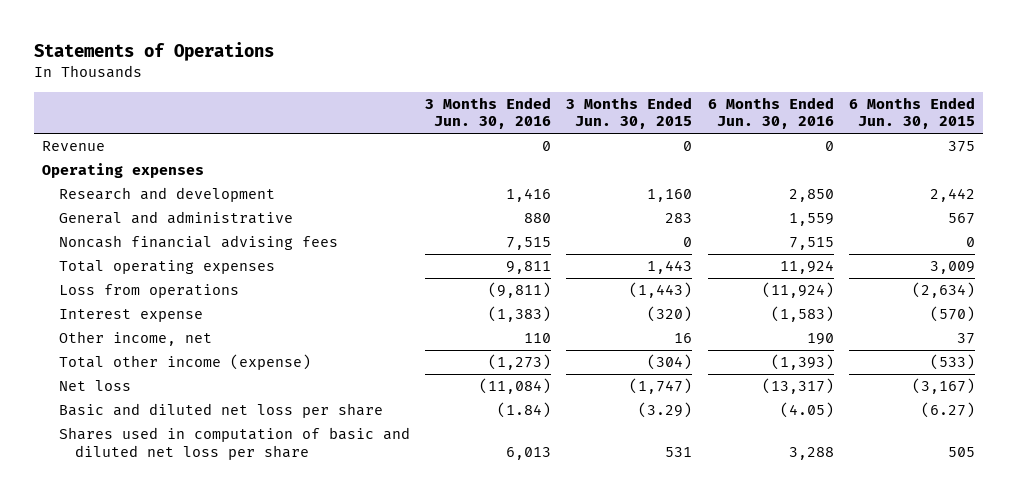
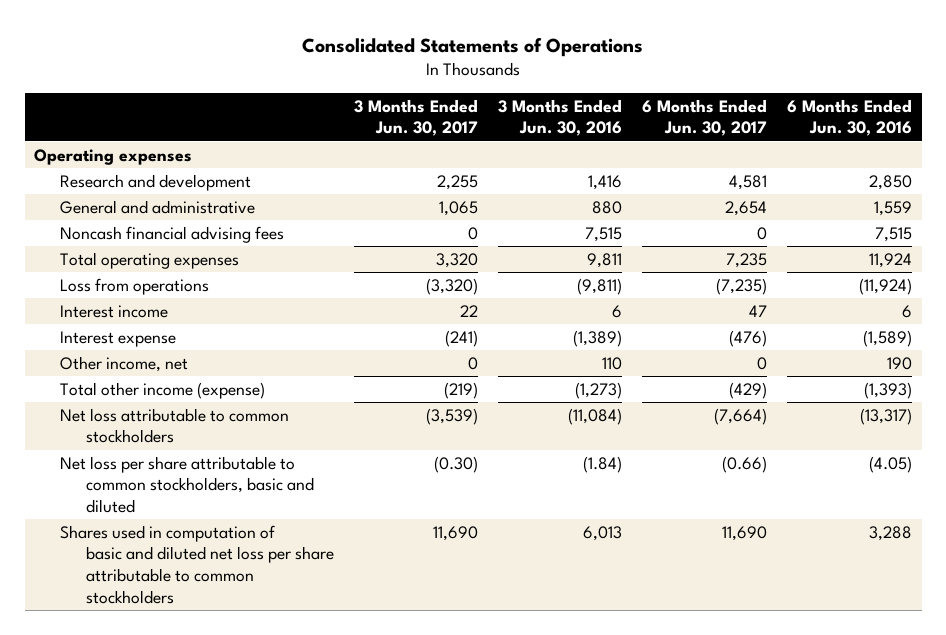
[34,42,275,62] Statements of Operations -> [302,37,644,57] Consolidated Statements of Operations
[566,96,693,130] 3 Months Ended Jun. 30, 2015 -> none
[848,96,975,130] 6 Months Ended Jun. 30, 2015 -> none
none -> [354,98,479,137] 3 Months Ended Jun. 30, 2017
none -> [642,98,768,137] 6 Months Ended Jun. 30, 2017
[42,141,106,152] Revenue -> none
none -> [60,304,169,318] Interest income
[487,306,551,323] (1,383) -> [573,329,623,347] (1,389)
[770,306,834,323] (1,583) -> [862,329,912,347] (1,589)
[58,380,131,392] Net loss -> [60,407,290,444] Net loss attributable to common stockholders
[58,403,383,419] Basic and diluted net loss per share -> [60,455,315,514] Net loss per share attributable to common stockholders, basic and diluted
[58,427,410,460] Shares used in computation of basic and diluted net loss per share -> [60,524,335,604] Shares used in computation of basic and diluted net loss per share attributable to common stockholders

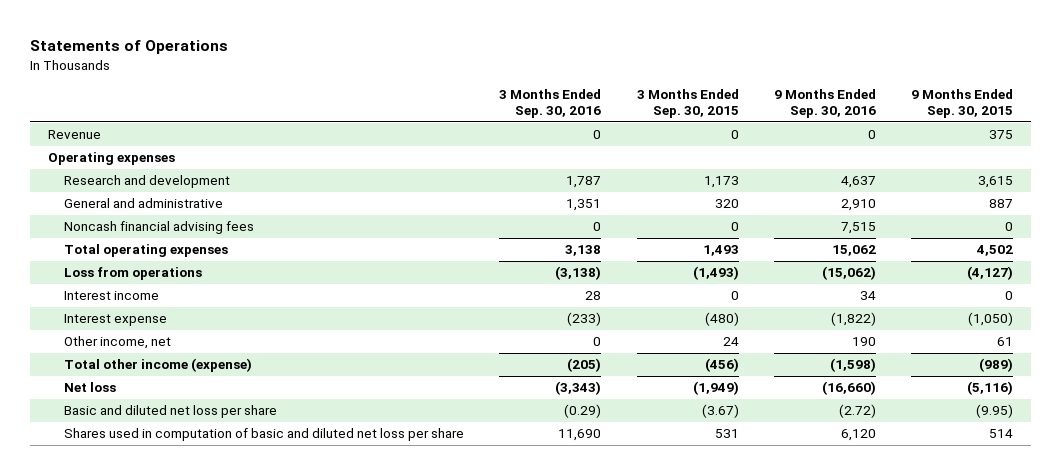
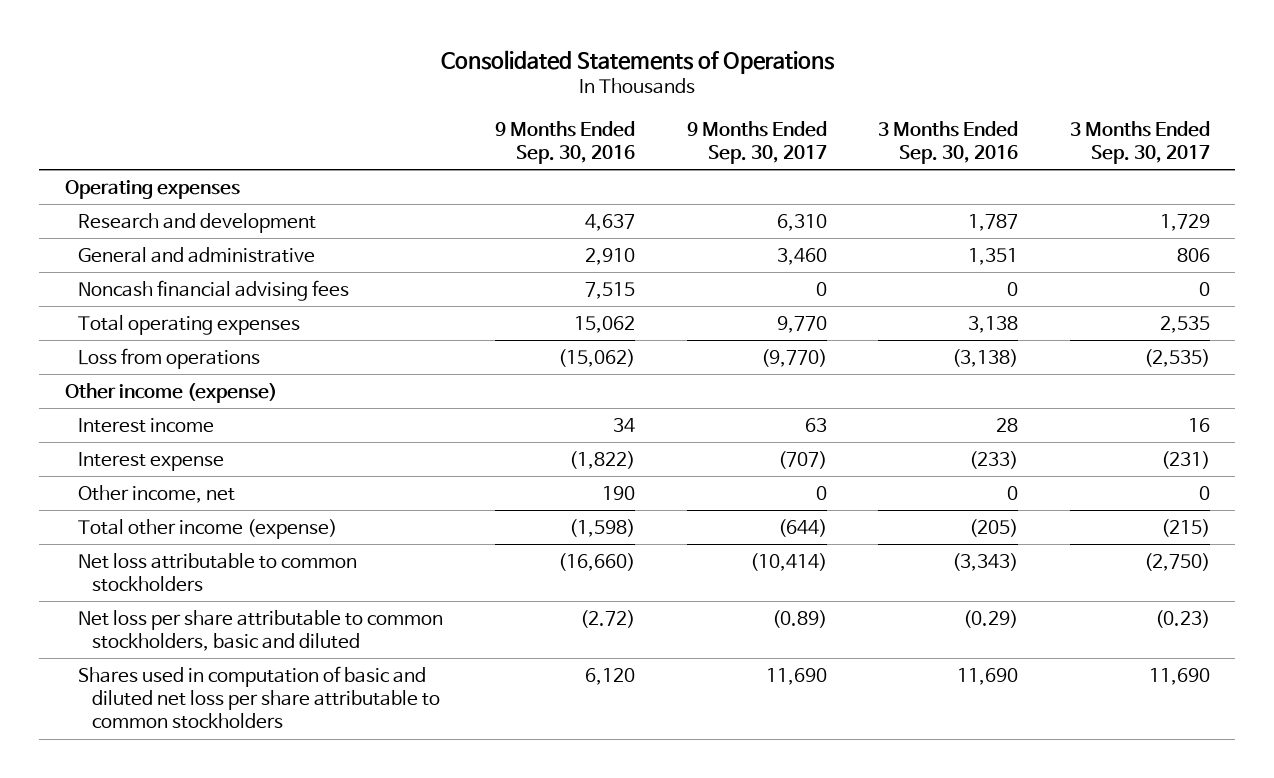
[29,40,228,55] Statements of Operations -> [441,50,836,75] Consolidated Statements of Operations
[636,89,739,119] 3 Months Ended Sep. 30, 2015 -> none
[911,89,1014,119] 9 Months Ended Sep. 30, 2015 -> none
none -> [686,120,827,165] 9 Months Ended Sep. 30, 2017
none -> [1069,120,1210,165] 3 Months Ended Sep. 30, 2017
[47,130,101,140] Revenue -> none
none -> [64,382,277,403] Other income (expense)
[64,382,117,393] Net loss -> [78,552,358,593] Net loss attributable to common stockholders
[64,405,278,419] Basic and diluted net loss per share -> [78,609,444,652] Net loss per share attributable to common stockholders, basic and diluted
[64,428,465,442] Shares used in computation of basic and diluted net loss per share -> [78,665,441,730] Shares used in computation of basic and diluted net loss per share attributable to common stockholders

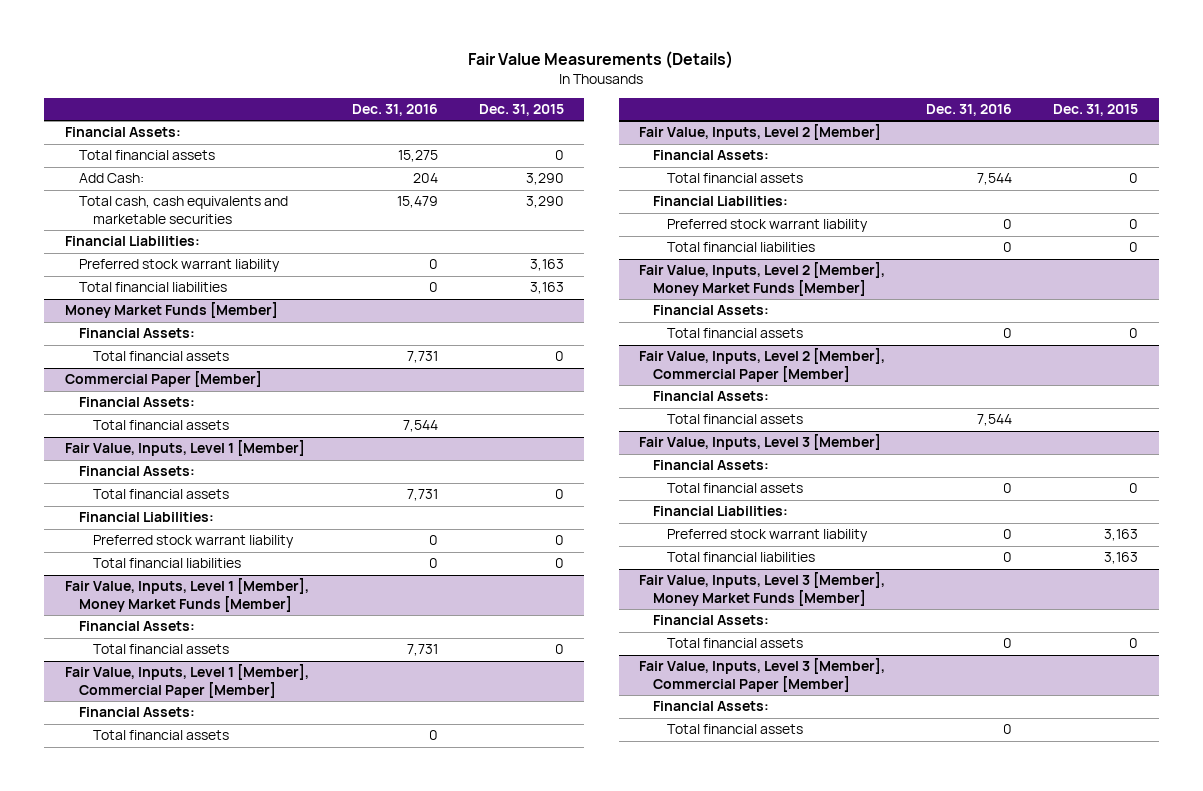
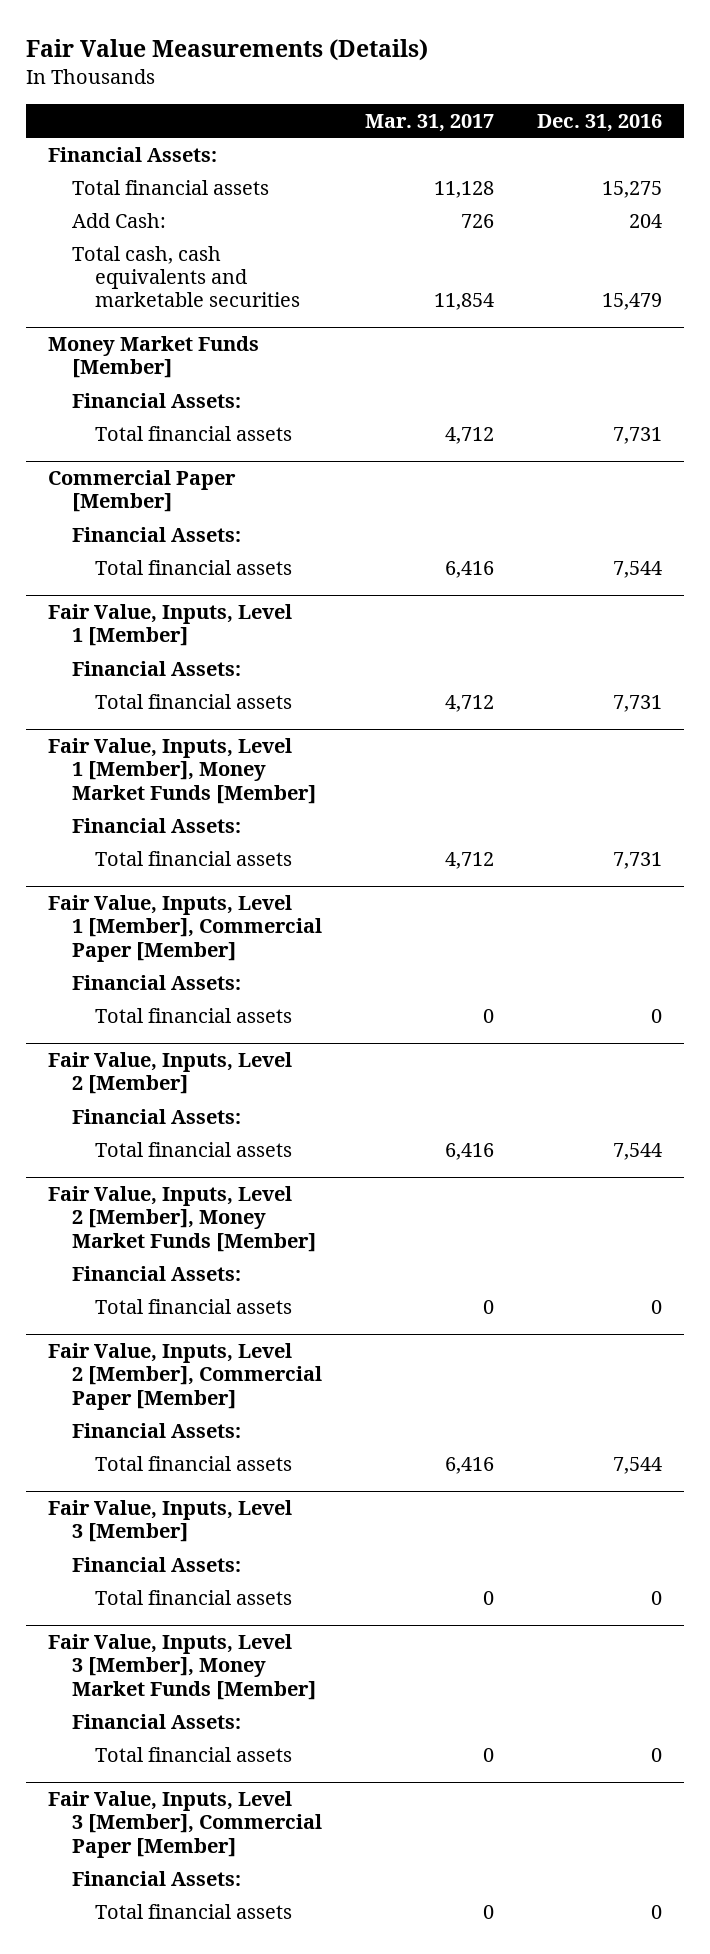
[478,104,564,117] Dec. 31, 2015 -> none
none -> [364,113,494,132] Mar. 31, 2017
[64,236,200,247] Financial Liabilities: -> none
[78,259,280,273] Preferred stock warrant liability -> none
[78,282,227,293] Total financial liabilities -> none
[78,512,214,523] Financial Liabilities: -> none
[92,535,294,549] Preferred stock warrant liability -> none
[92,558,241,569] Total financial liabilities -> none
[653,196,789,207] Financial Liabilities: -> none
[667,219,869,233] Preferred stock warrant liability -> none
[667,242,816,253] Total financial liabilities -> none
[653,506,789,517] Financial Liabilities: -> none
[667,529,869,543] Preferred stock warrant liability -> none
[667,552,816,563] Total financial liabilities -> none

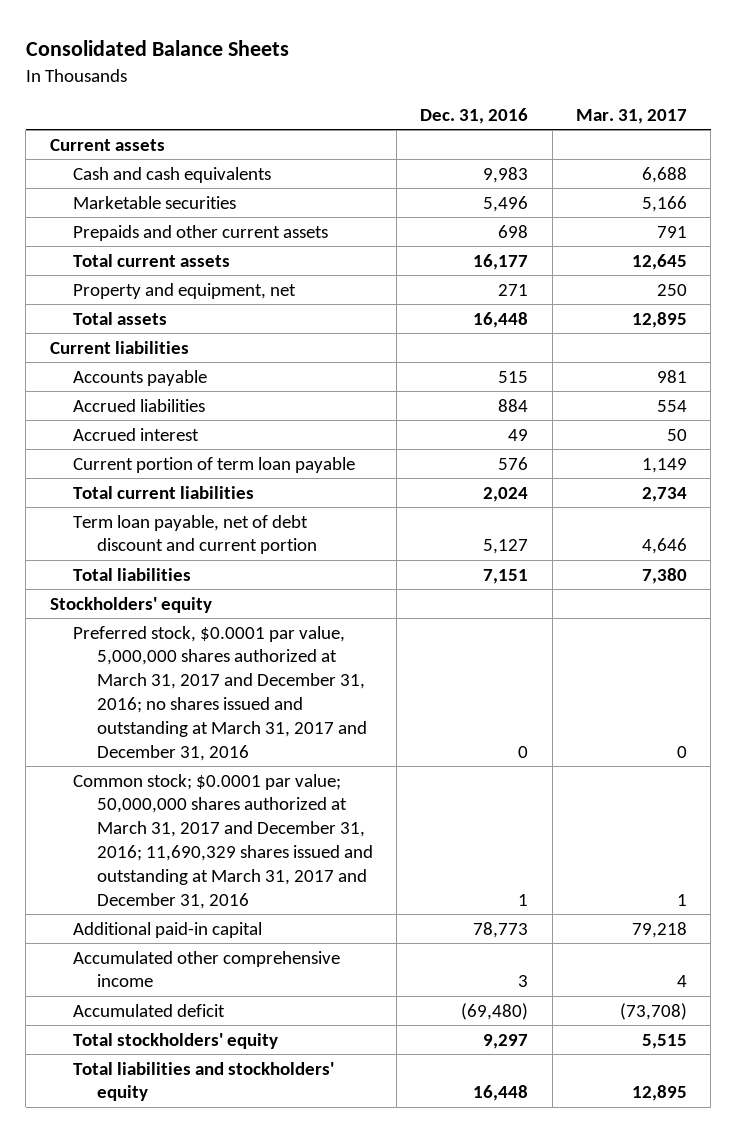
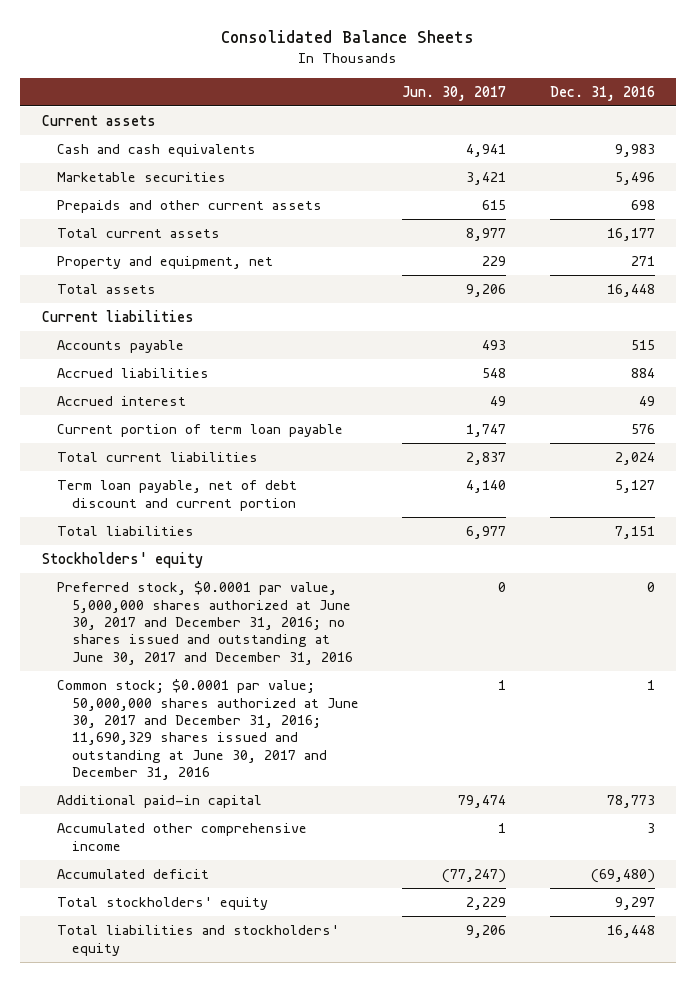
[576,109,688,125] Mar. 31, 2017 -> none
none -> [402,85,507,101] Jun. 30, 2017
[73,625,367,762] Preferred stock, $0.0001 par value, 5,000,000 shares authorized at March 31, 2017 and December 31, 2016; no shares issued and outstanding at March 31, 2017 and December 31, 2016 -> [56,581,353,665] Preferred stock, $0.0001 par value, 5,000,000 shares authorized at June 30, 2017 and December 31, 2016; no shares issued and outstanding at June 30, 2017 and December 31, 2016
[73,773,373,910] Common stock; $0.0001 par value; 50,000,000 shares authorized at March 31, 2017 and December 31, 2016; 11,690,329 shares issued and outstanding at March 31, 2017 and December 31, 2016 -> [56,679,359,781] Common stock; $0.0001 par value; 50,000,000 shares authorized at June 30, 2017 and December 31, 2016; 11,690,329 shares issued and outstanding at June 30, 2017 and December 31, 2016

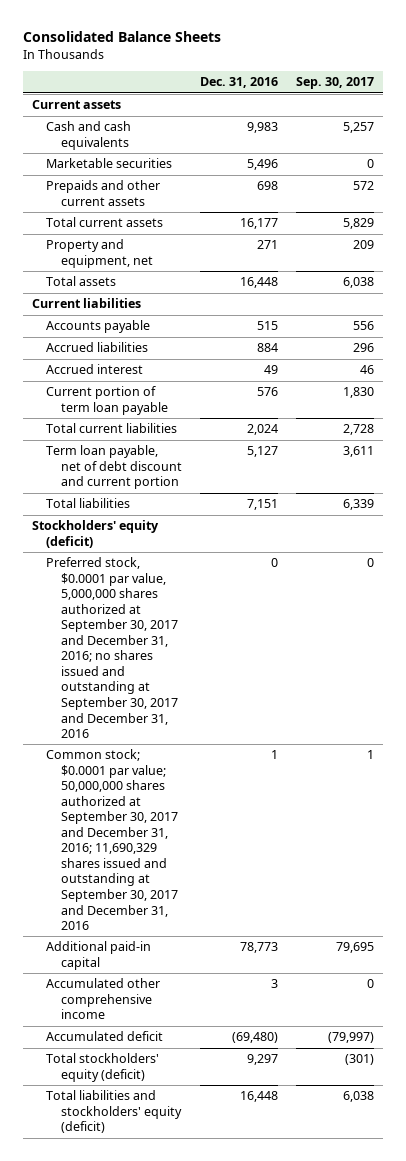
[402,85,507,101] Jun. 30, 2017 -> none
none -> [295,77,374,90] Sep. 30, 2017
[41,552,203,569] Stockholders' equity -> [31,520,159,548] Stockholders' equity (deficit)
[56,581,353,665] Preferred stock, $0.0001 par value, 5,000,000 shares authorized at June 30, 2017 and December 31, 2016; no shares issued and outstanding at June 30, 2017 and December 31, 2016 -> [46,557,178,739] Preferred stock, $0.0001 par value, 5,000,000 shares authorized at September 30, 2017 and December 31, 2016; no shares issued and outstanding at September 30, 2017 and December 31, 2016
[56,679,359,781] Common stock; $0.0001 par value; 50,000,000 shares authorized at June 30, 2017 and December 31, 2016; 11,690,329 shares issued and outstanding at June 30, 2017 and December 31, 2016 -> [46,749,178,931] Common stock; $0.0001 par value; 50,000,000 shares authorized at September 30, 2017 and December 31, 2016; 11,690,329 shares issued and outstanding at September 30, 2017 and December 31, 2016
[56,897,268,911] Total stockholders' equity -> [46,1053,160,1082] Total stockholders' equity (deficit)
[56,925,339,956] Total liabilities and stockholders' equity -> [46,1090,182,1134] Total liabilities and stockholders' equity (deficit)

